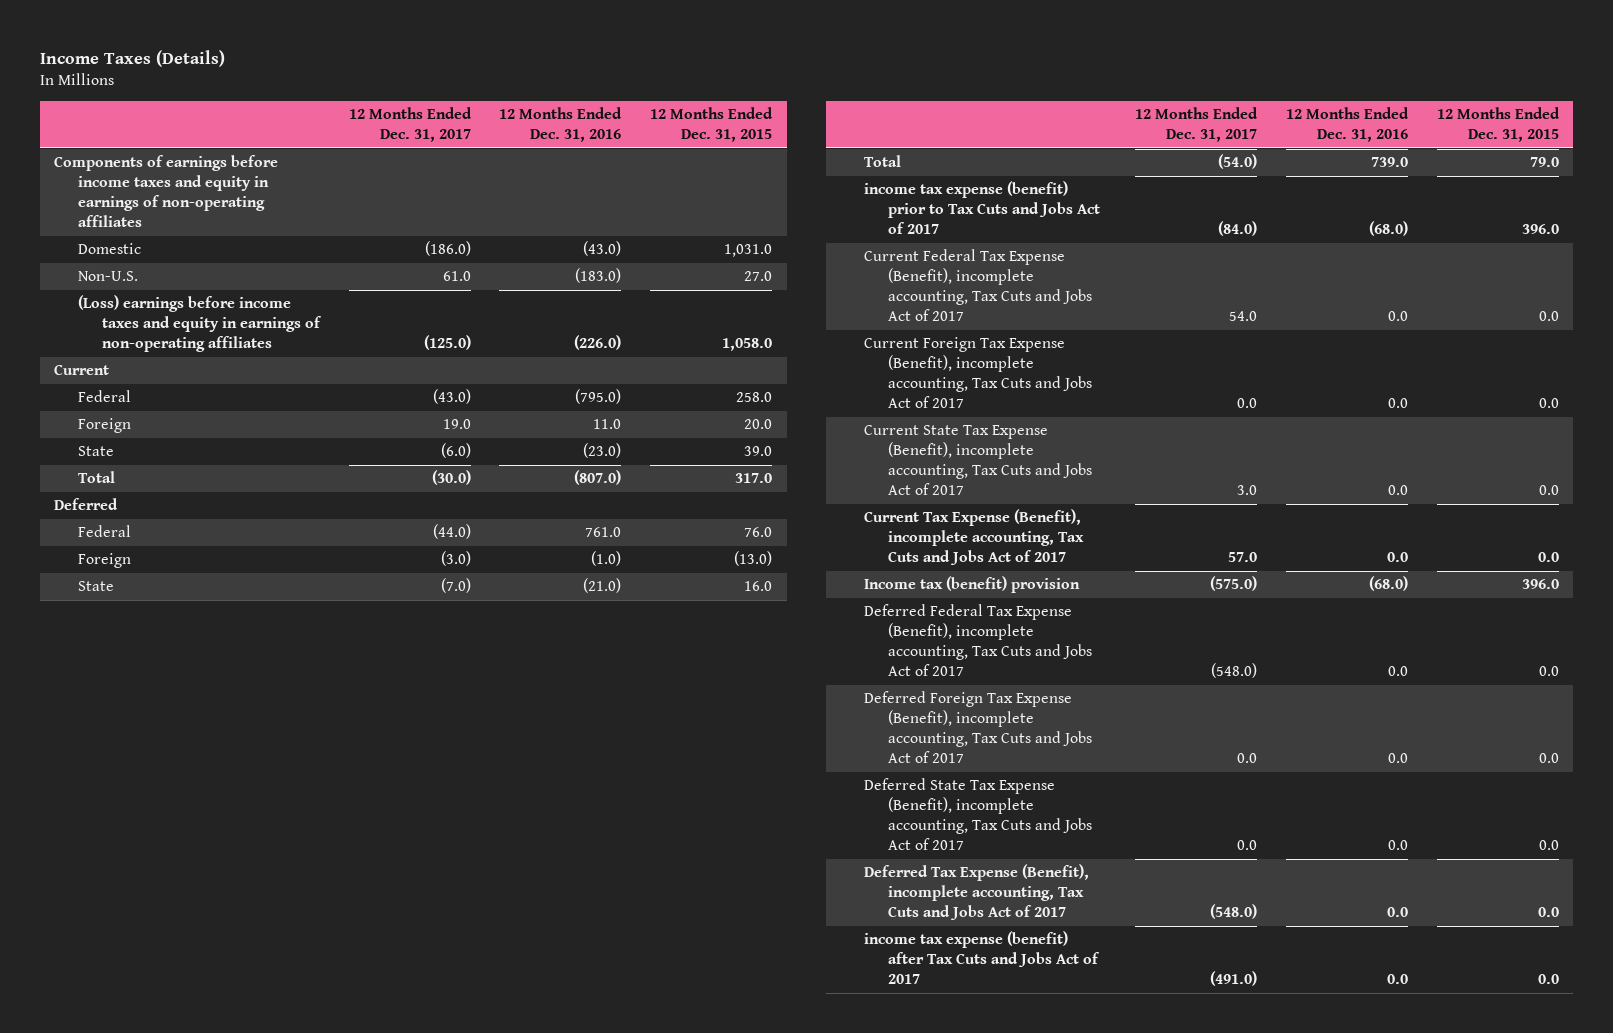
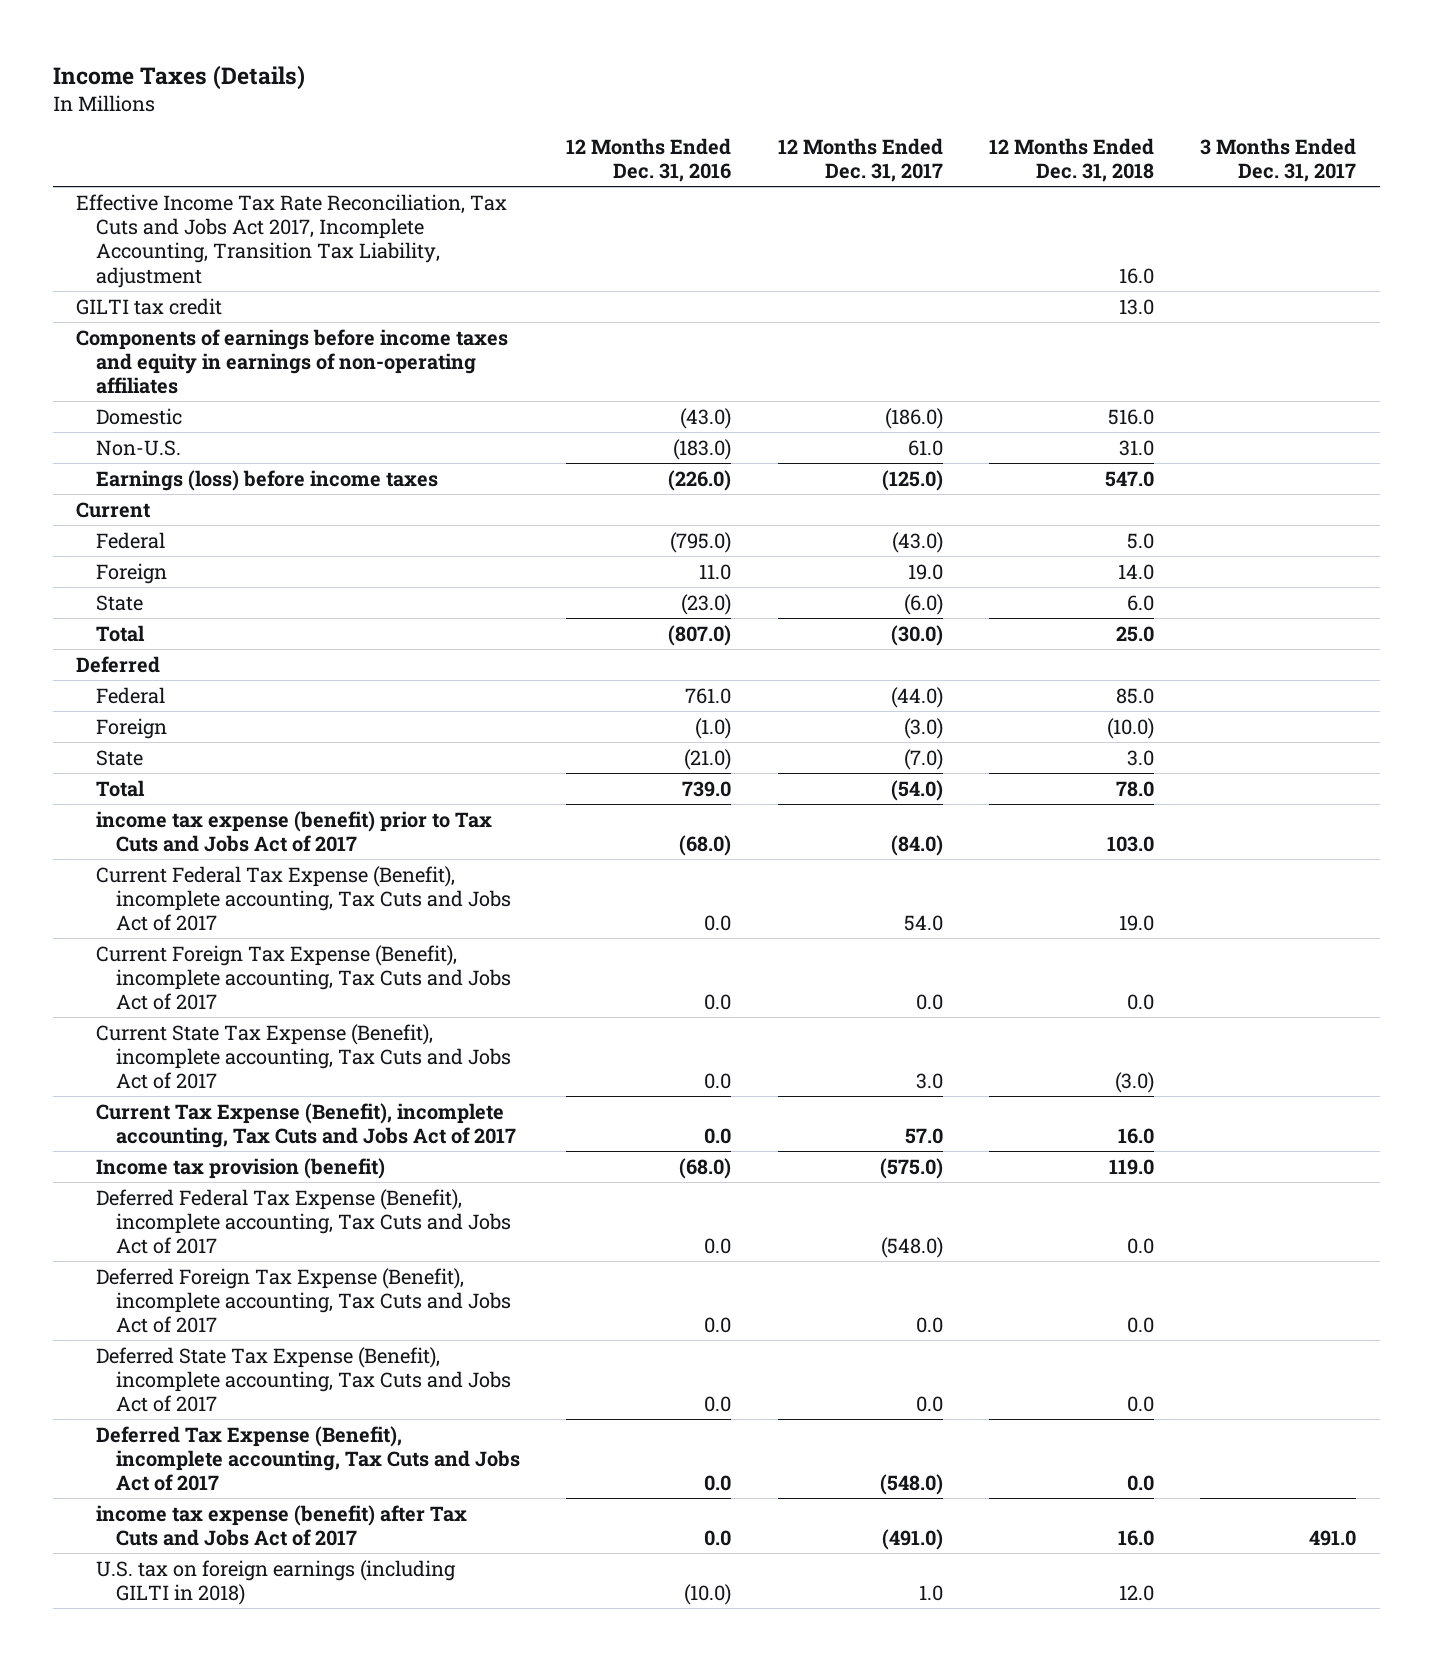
[650,107,774,143] 12 Months Ended Dec. 31, 2015 -> none
none -> [989,137,1155,183] 12 Months Ended Dec. 31, 2018
none -> [1200,137,1357,183] 3 Months Ended Dec. 31, 2017
none -> [75,193,507,288] Effective Income Tax Rate Reconciliation, Tax Cuts and Jobs Act 2017, Incomplete Accounting, Transition Tax Liability, adjustment
none -> [75,297,222,315] GILTI tax credit
[77,295,322,353] (Loss) earnings before income taxes and equity in earnings of non-operating affiliates -> [95,469,438,491] Earnings (loss) before income taxes
[864,576,1081,594] Income tax (benefit) provision -> [95,1157,385,1179] Income tax provision (benefit)
none -> [95,1559,456,1605] U.S. tax on foreign earnings (including GILTI in 2018)

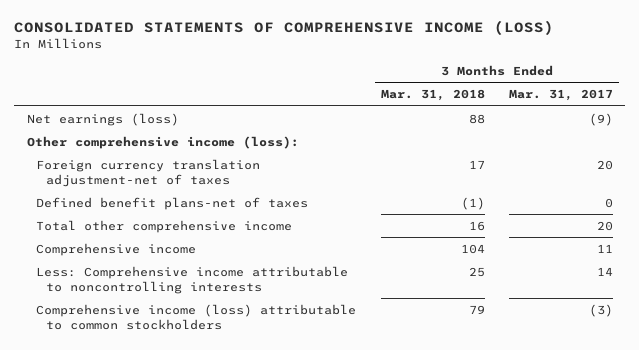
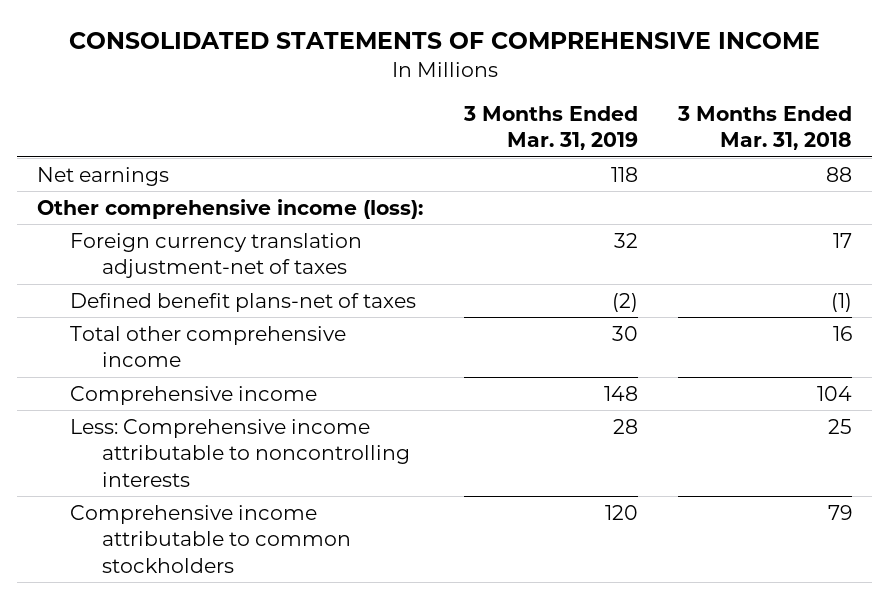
[14,20,555,36] CONSOLIDATED STATEMENTS OF COMPREHENSIVE INCOME (LOSS) -> [68,32,820,50] CONSOLIDATED STATEMENTS OF COMPREHENSIVE INCOME
[508,89,613,102] Mar. 31, 2017 -> none
none -> [462,105,638,151] 3 Months Ended Mar. 31, 2019
[26,112,179,126] Net earnings (loss) -> [37,166,170,186] Net earnings
[36,303,357,330] Comprehensive income (loss) attributable to common stockholders -> [69,504,351,573] Comprehensive income attributable to common stockholders

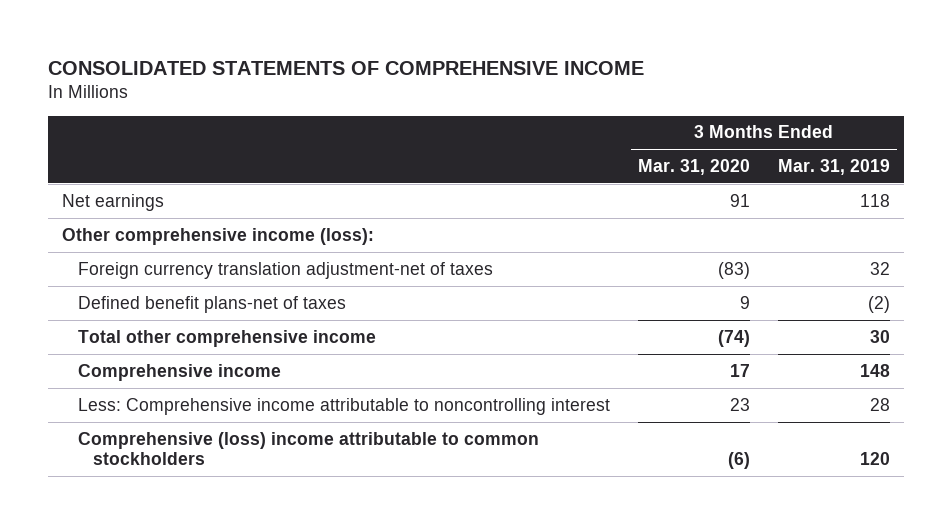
[677,105,853,151] 3 Months Ended Mar. 31, 2018 -> none
none -> [637,159,750,176] Mar. 31, 2020
[69,418,410,487] Less: Comprehensive income attributable to noncontrolling interests -> [77,397,610,415] Less: Comprehensive income attributable to noncontrolling interest
[69,504,351,573] Comprehensive income attributable to common stockholders -> [77,431,539,466] Comprehensive (loss) income attributable to common stockholders

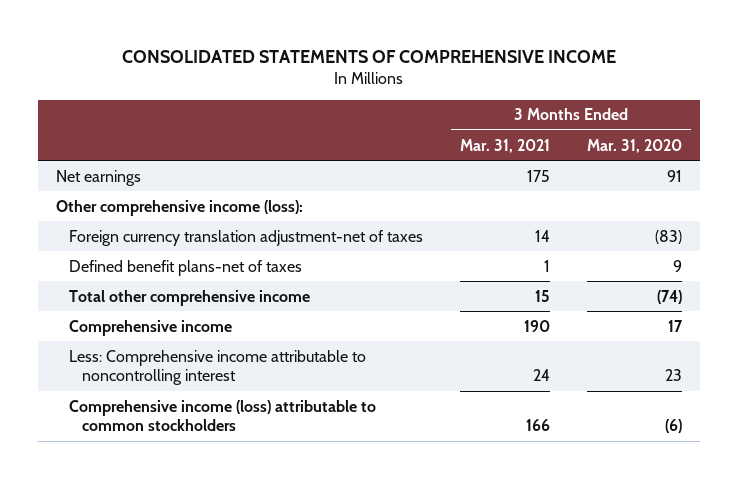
[777,159,890,176] Mar. 31, 2019 -> none
none -> [459,138,550,153] Mar. 31, 2021
[77,431,539,466] Comprehensive (loss) income attributable to common stockholders -> [69,399,377,432] Comprehensive income (loss) attributable to common stockholders

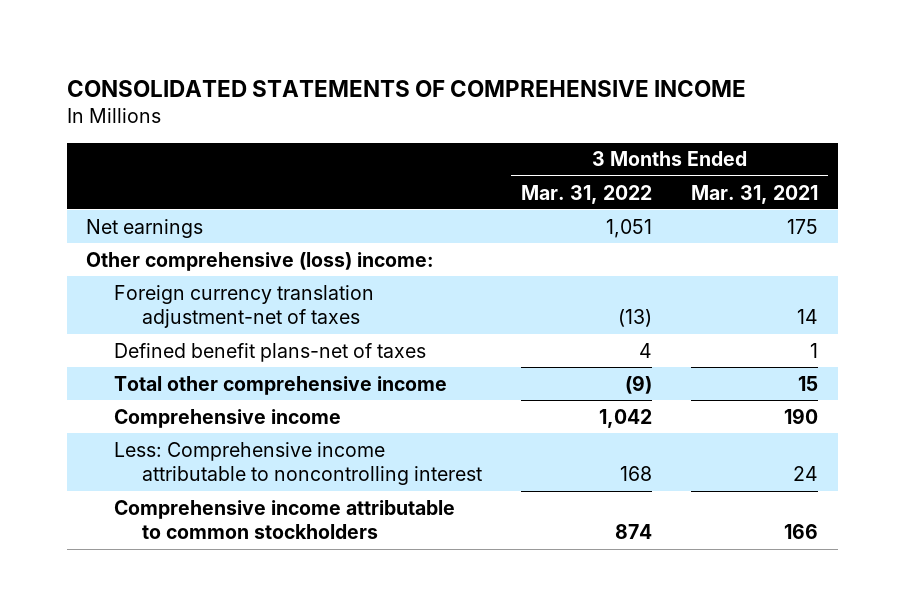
[586,138,682,153] Mar. 31, 2020 -> none
none -> [521,184,653,204] Mar. 31, 2022
[56,199,304,216] Other comprehensive income (loss): -> [86,251,435,271] Other comprehensive (loss) income:
[69,399,377,432] Comprehensive income (loss) attributable to common stockholders -> [114,499,456,540] Comprehensive income attributable to common stockholders

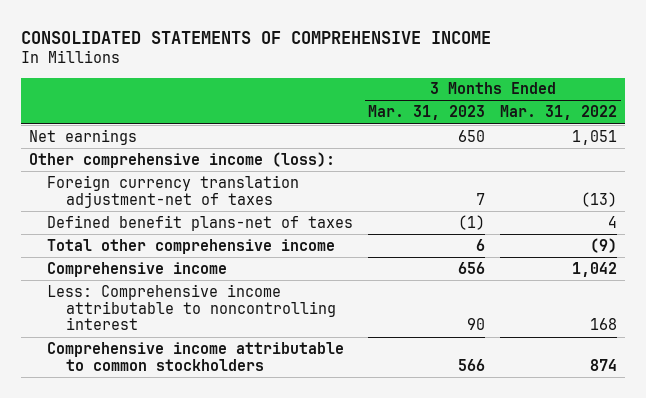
[691,184,819,204] Mar. 31, 2021 -> none
none -> [368,105,486,121] Mar. 31, 2023
[86,251,435,271] Other comprehensive (loss) income: -> [28,151,335,168] Other comprehensive income (loss):

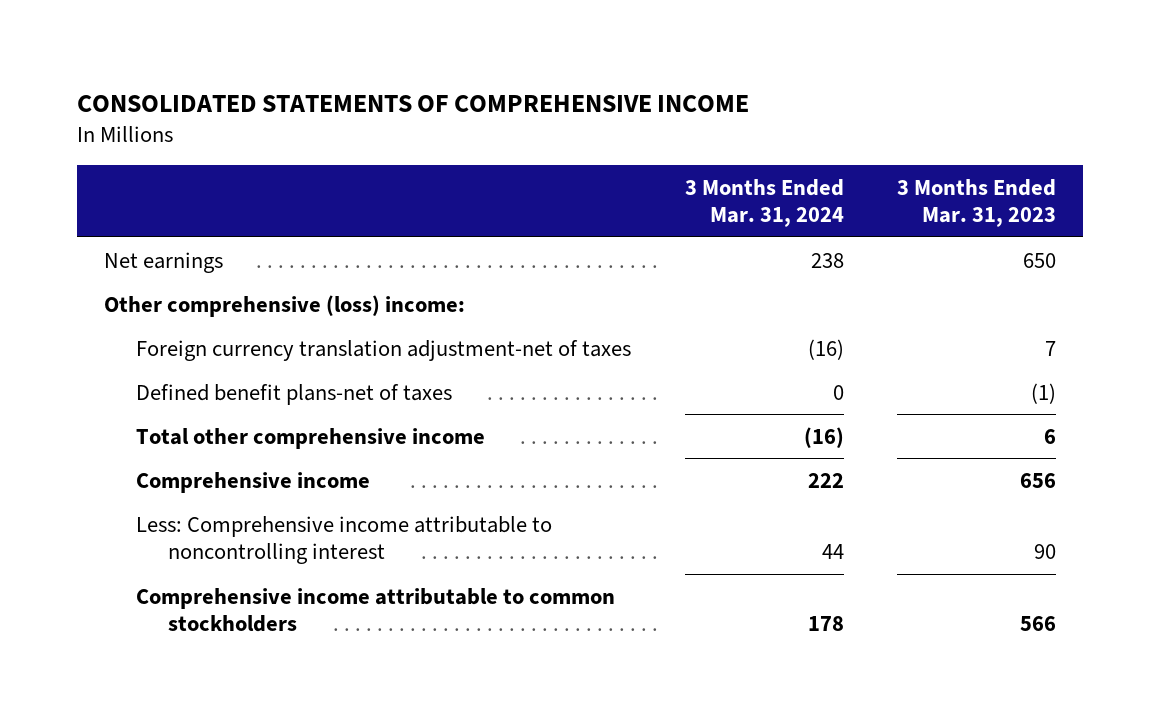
[500,105,618,121] Mar. 31, 2022 -> none
none -> [684,178,844,228] 3 Months Ended Mar. 31, 2024
[28,151,335,168] Other comprehensive income (loss): -> [103,294,465,317] Other comprehensive (loss) income:

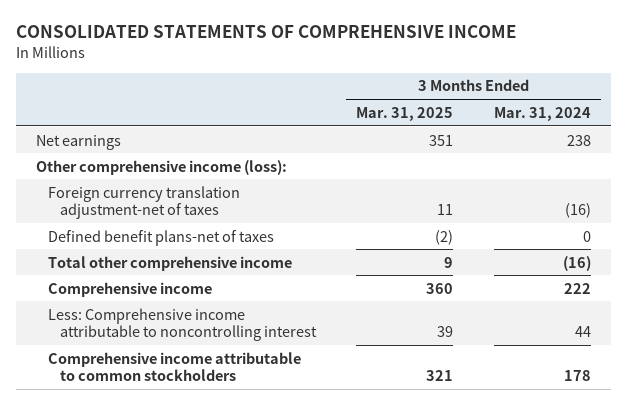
[897,178,1057,228] 3 Months Ended Mar. 31, 2023 -> none
none -> [356,106,454,121] Mar. 31, 2025
[103,294,465,317] Other comprehensive (loss) income: -> [35,159,287,175] Other comprehensive income (loss):

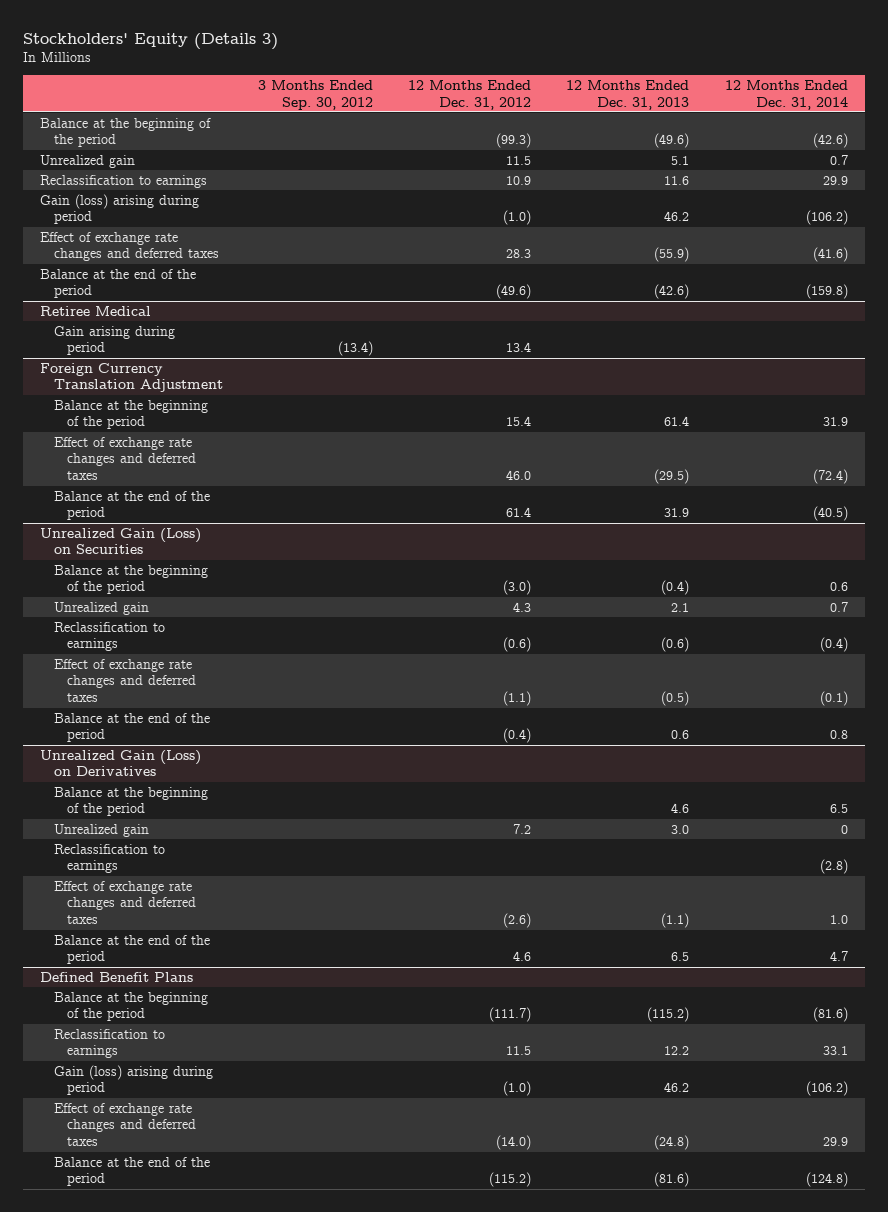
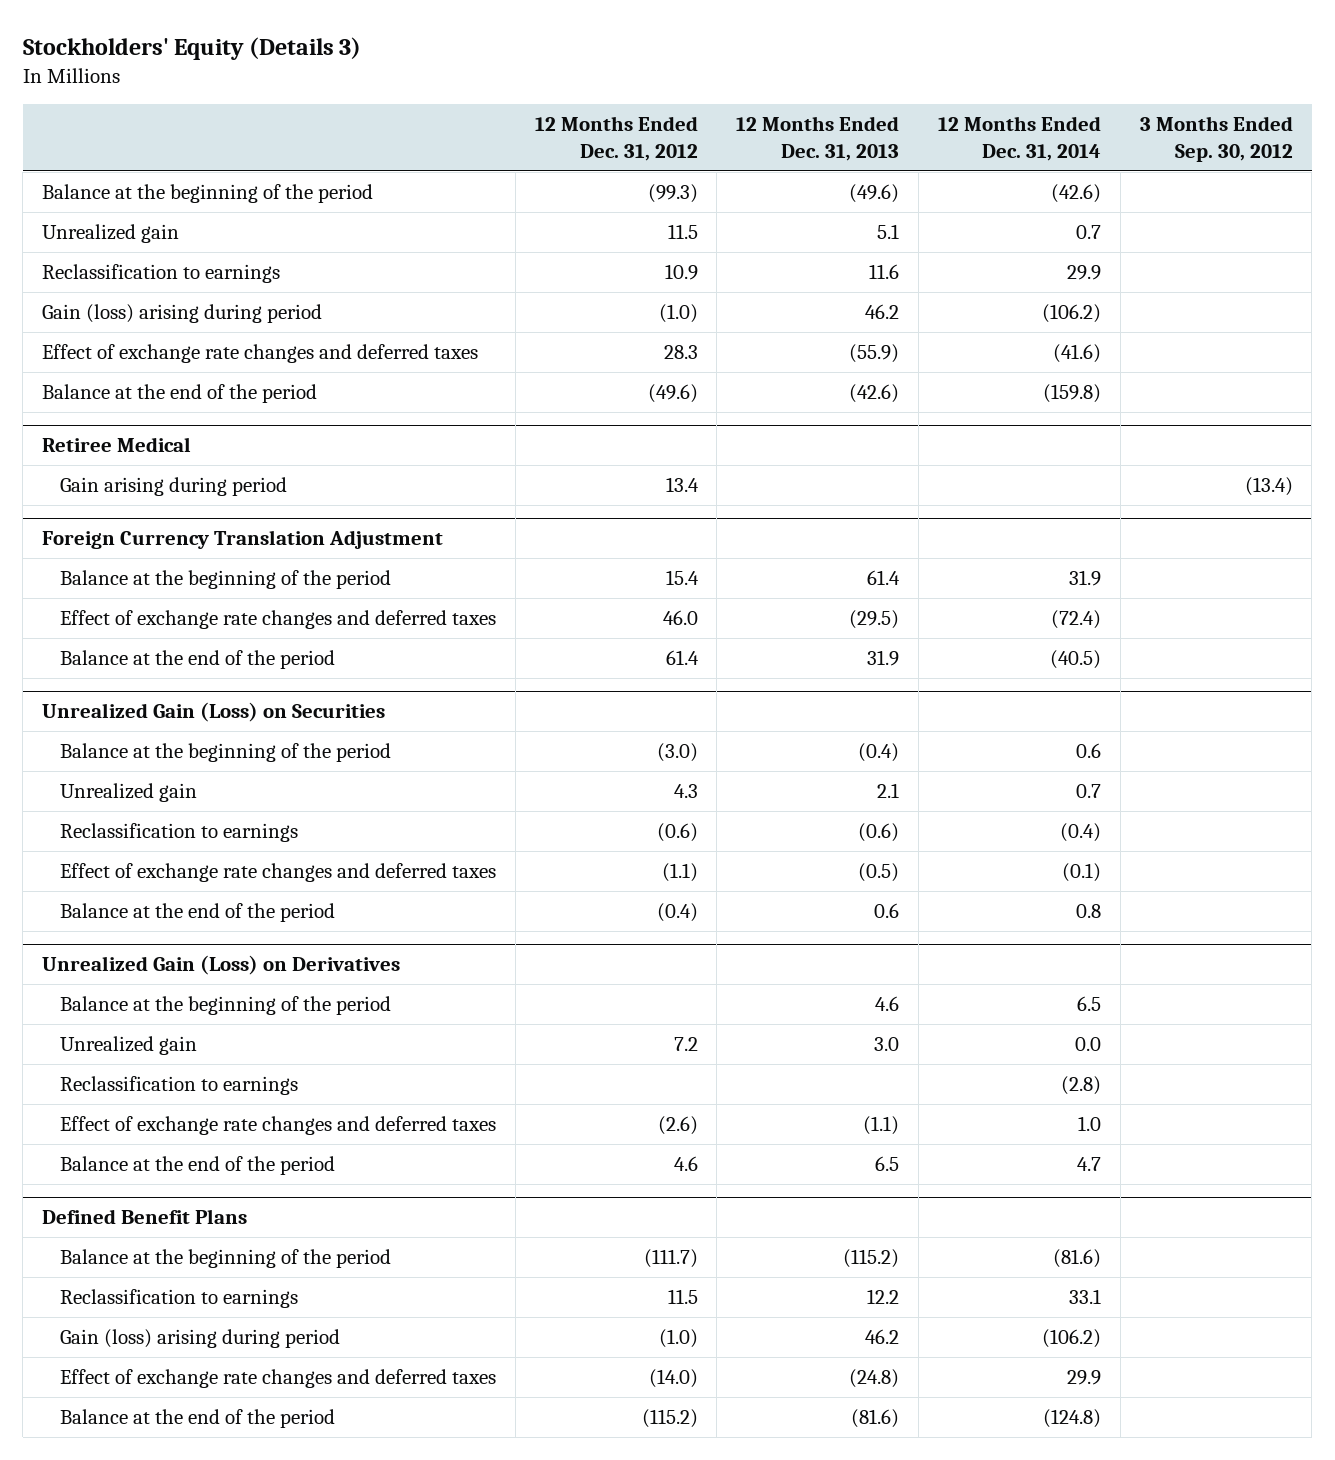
[840,824,848,834] 0 -> [1074,1037,1101,1052] 0.0

